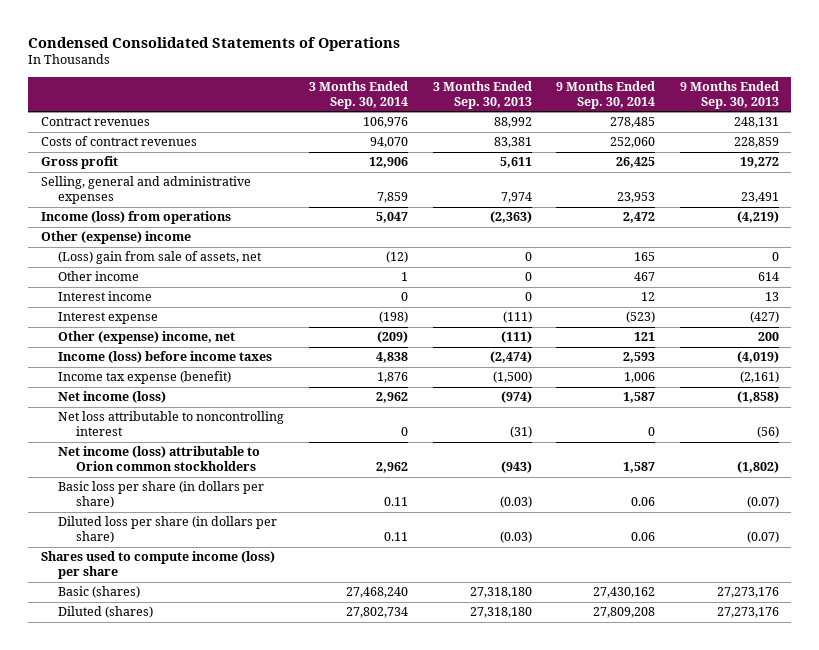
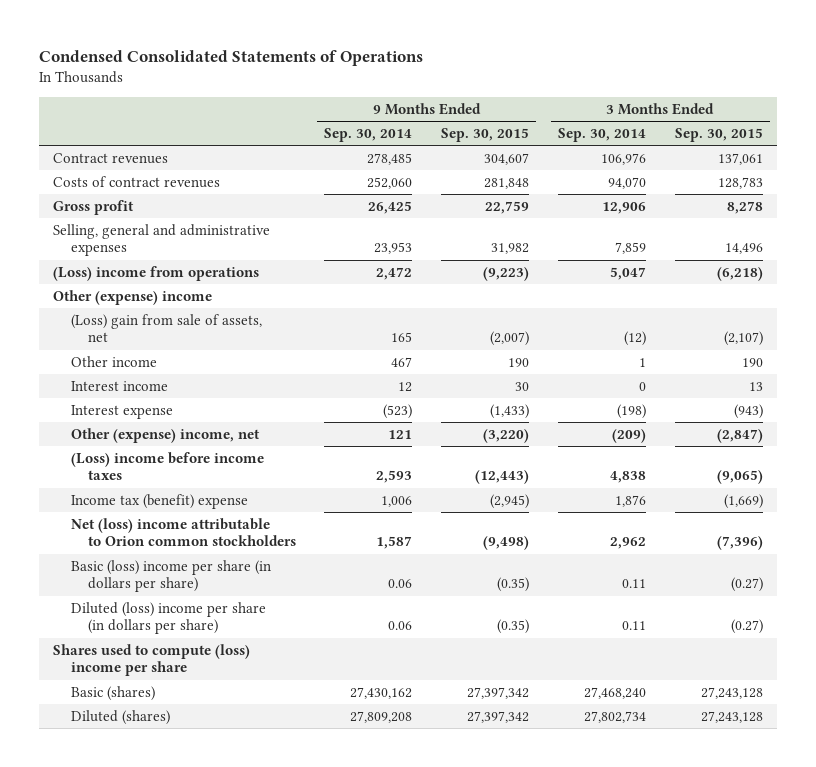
[432,81,532,109] 3 Months Ended Sep. 30, 2013 -> none
[679,81,779,109] 9 Months Ended Sep. 30, 2013 -> none
none -> [441,128,530,143] Sep. 30, 2015
none -> [674,128,763,143] Sep. 30, 2015
[40,211,231,225] Income (loss) from operations -> [53,265,260,281] (Loss) income from operations
[58,391,167,404] Net income (loss) -> none
[58,411,285,436] Net loss attributable to noncontrolling interest -> none
[58,351,273,364] Income (loss) before income taxes -> [70,451,264,481] (Loss) income before income taxes
[58,371,232,385] Income tax expense (benefit) -> [70,493,248,509] Income tax (benefit) expense
[58,446,261,471] Net income (loss) attributable to Orion common stockholders -> [70,517,296,547] Net (loss) income attributable to Orion common stockholders
[58,481,265,508] Basic loss per share (in dollars per share) -> [70,559,271,593] Basic (loss) income per share (in dollars per share)
[58,516,278,543] Diluted loss per share (in dollars per share) -> [70,601,266,635] Diluted (loss) income per share (in dollars per share)
[40,551,275,579] Shares used to compute income (loss) per share -> [53,643,251,677] Shares used to compute (loss) income per share

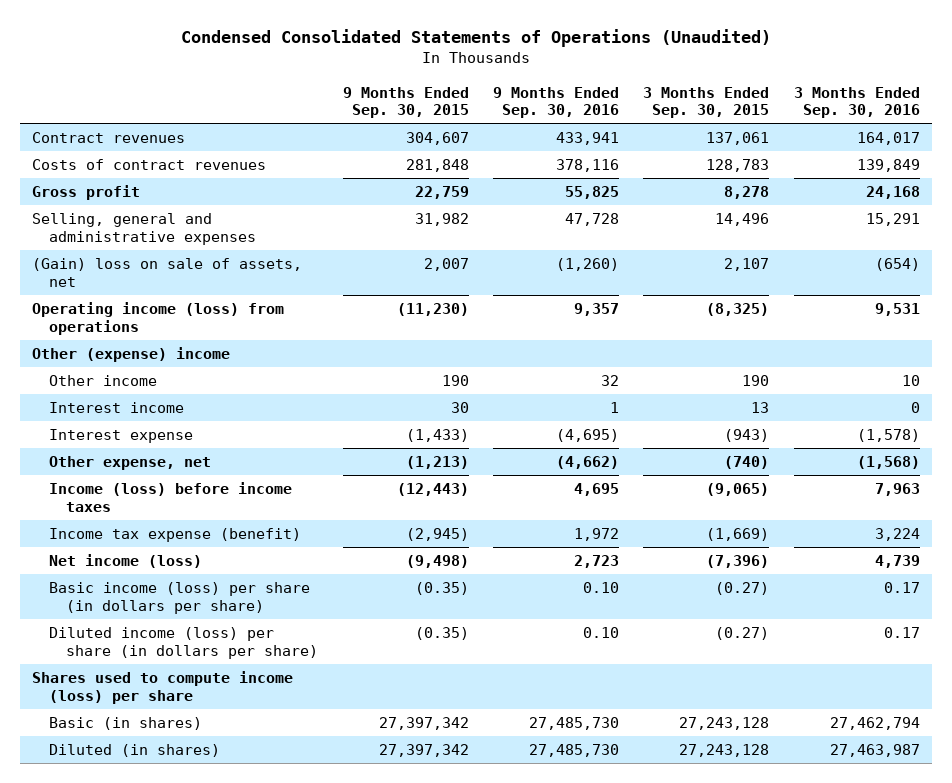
[39,50,424,67] Condensed Consolidated Statements of Operations -> [181,29,772,48] Condensed Consolidated Statements of Operations (Unaudited)
[324,128,413,143] Sep. 30, 2014 -> none
[557,128,646,143] Sep. 30, 2014 -> none
none -> [493,86,620,118] 9 Months Ended Sep. 30, 2016
none -> [793,86,920,118] 3 Months Ended Sep. 30, 2016
none -> [32,258,303,287] (Gain) loss on sale of assets, net
[53,265,260,281] (Loss) income from operations -> [32,302,285,335] Operating income (loss) from operations
[483,266,530,281] (9,223) -> [396,303,469,317] (11,230)
[716,266,763,281] (6,218) -> [706,303,770,317] (8,325)
[70,313,262,343] (Loss) gain from sale of assets, net -> none
[70,427,260,443] Other (expense) income, net -> [49,456,212,471] Other expense, net
[483,428,530,443] (3,220) -> [405,456,469,470] (1,213)
[716,428,763,443] (2,847) -> [724,456,770,470] (740)
[70,451,264,481] (Loss) income before income taxes -> [49,482,293,512] Income (loss) before income taxes
[70,493,248,509] Income tax (benefit) expense -> [49,528,302,543] Income tax expense (benefit)
[70,517,296,547] Net (loss) income attributable to Orion common stockholders -> [49,554,203,569] Net income (loss)
[70,559,271,593] Basic (loss) income per share (in dollars per share) -> [49,582,311,614] Basic income (loss) per share (in dollars per share)
[70,601,266,635] Diluted (loss) income per share (in dollars per share) -> [49,627,319,659] Diluted income (loss) per share (in dollars per share)
[53,643,251,677] Shares used to compute (loss) income per share -> [32,671,294,704] Shares used to compute income (loss) per share
[70,685,155,701] Basic (shares) -> [49,717,203,731] Basic (in shares)
[70,709,170,725] Diluted (shares) -> [49,744,221,758] Diluted (in shares)

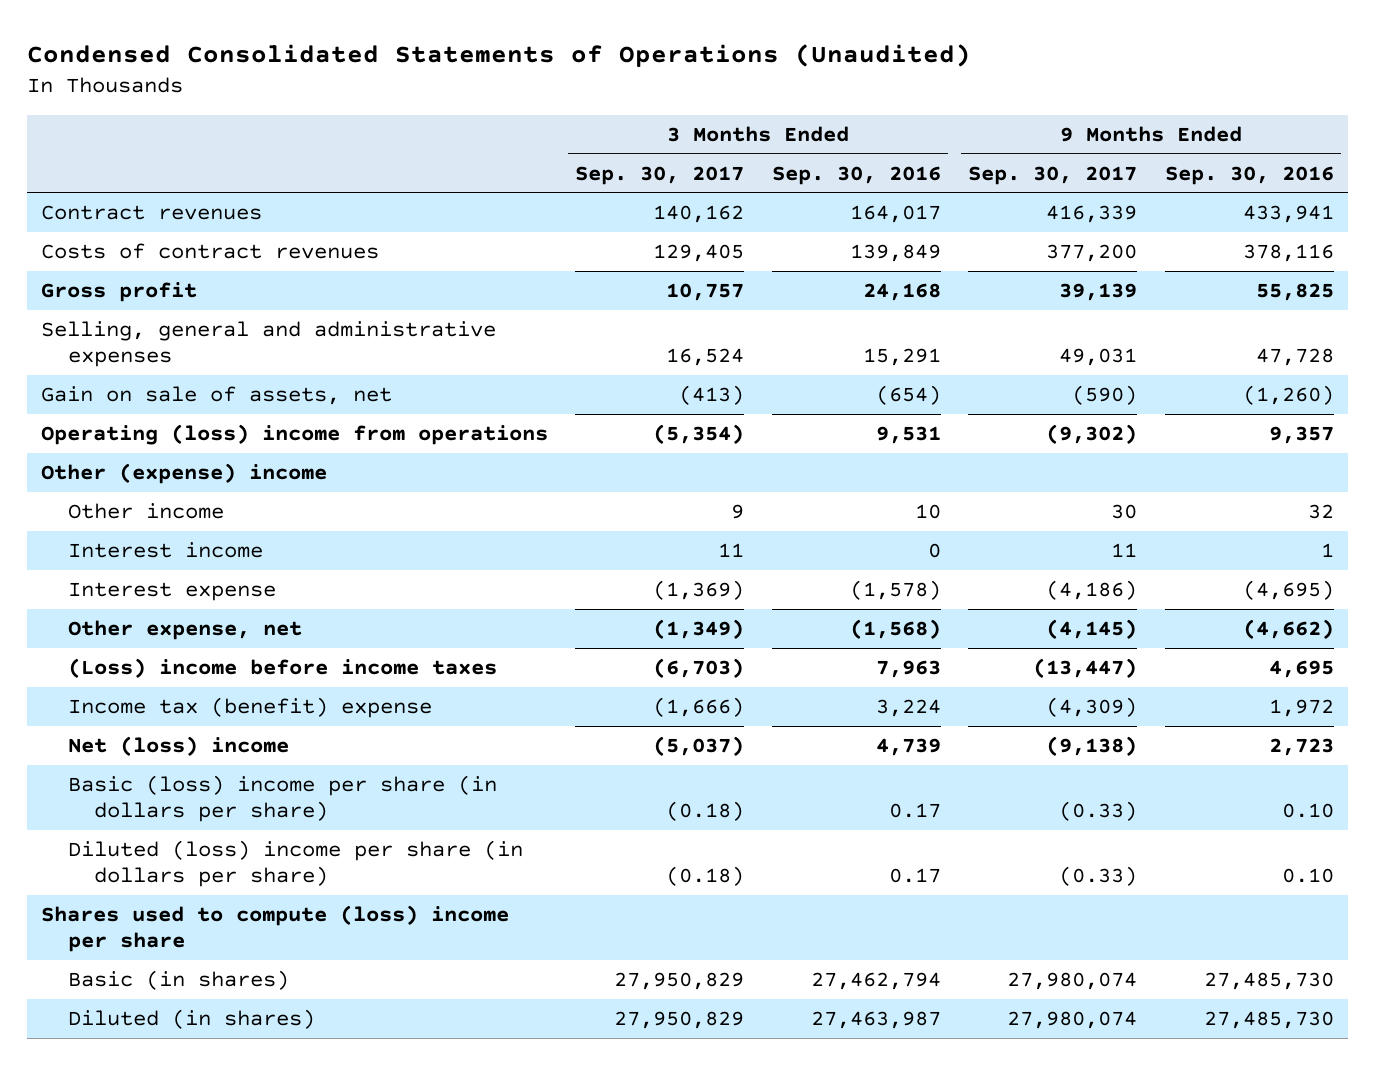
[342,86,469,118] 9 Months Ended Sep. 30, 2015 -> none
[643,86,770,118] 3 Months Ended Sep. 30, 2015 -> none
none -> [575,165,745,185] Sep. 30, 2017
none -> [968,165,1138,185] Sep. 30, 2017
[32,258,303,287] (Gain) loss on sale of assets, net -> [40,386,392,406] Gain on sale of assets, net
[32,302,285,335] Operating income (loss) from operations -> [40,424,548,446] Operating (loss) income from operations
[49,482,293,512] Income (loss) before income taxes -> [67,658,497,679] (Loss) income before income taxes
[49,528,302,543] Income tax expense (benefit) -> [67,697,432,719] Income tax (benefit) expense
[49,554,203,569] Net income (loss) -> [67,736,289,757] Net (loss) income
[49,582,311,614] Basic income (loss) per share (in dollars per share) -> [67,775,497,823] Basic (loss) income per share (in dollars per share)
[49,627,319,659] Diluted income (loss) per share (in dollars per share) -> [67,840,523,888] Diluted (loss) income per share (in dollars per share)
[32,671,294,704] Shares used to compute income (loss) per share -> [40,905,509,953] Shares used to compute (loss) income per share

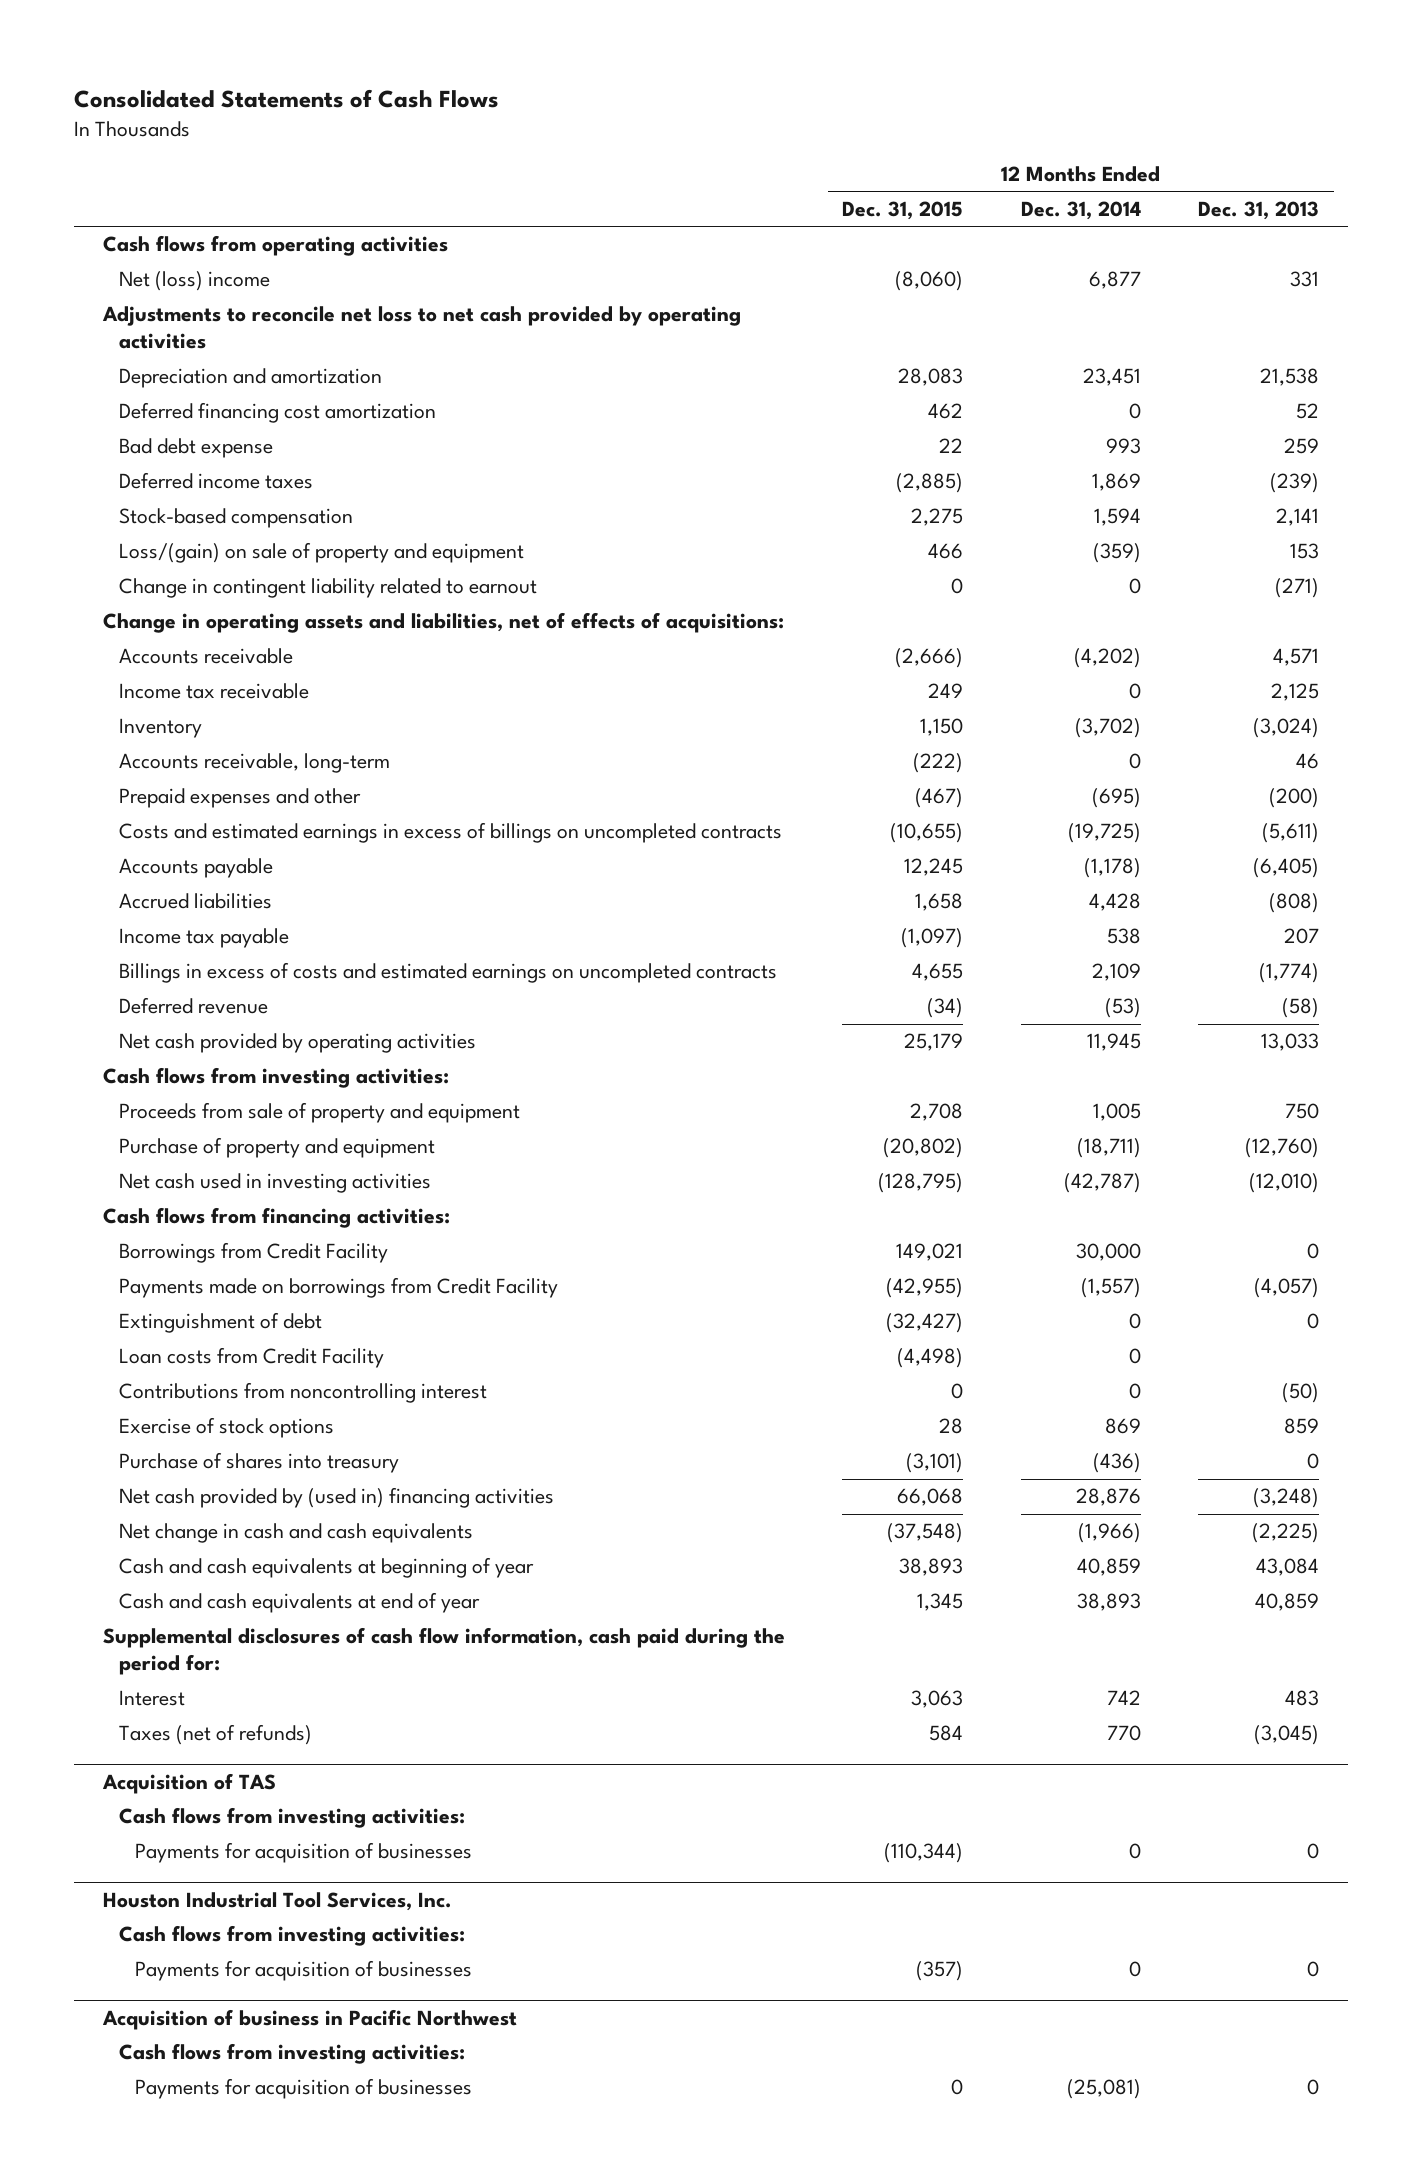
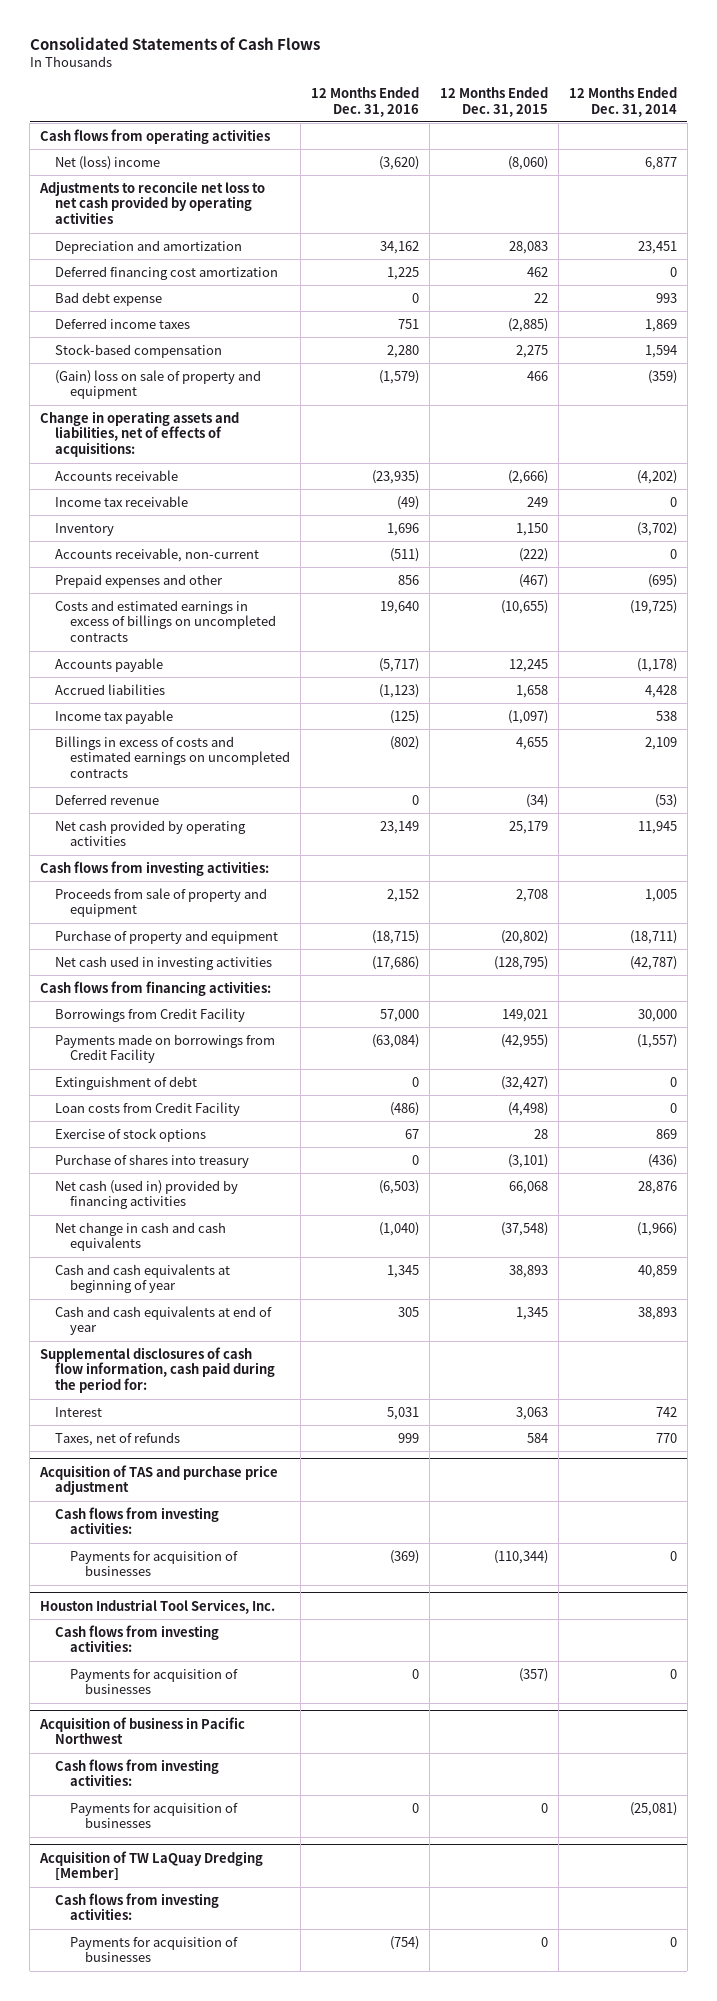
[1198,200,1320,220] Dec. 31, 2013 -> none
none -> [311,86,420,117] 12 Months Ended Dec. 31, 2016
[118,578,537,599] Change in contingent liability related to earnout -> none
[118,542,524,564] Loss/(gain) on sale of property and equipment -> [55,369,262,400] (Gain) loss on sale of property and equipment
[118,753,390,774] Accounts receivable, long-term -> [55,547,260,562] Accounts receivable, non-current
[118,1382,487,1404] Contributions from noncontrolling interest -> none
[118,1487,554,1509] Net cash provided by (used in) financing activities -> [55,1179,239,1210] Net cash (used in) provided by financing activities
[118,1724,312,1746] Taxes (net of refunds) -> [55,1431,181,1446] Taxes, net of refunds
[101,1772,276,1794] Acquisition of TAS -> [39,1464,279,1496] Acquisition of TAS and purchase price adjustment
none -> [39,1850,264,1882] Acquisition of TW LaQuay Dredging [Member]
none -> [55,1892,220,1921] Cash flows from investing activities:
none -> [70,1936,239,1963] Payments for acquisition of businesses

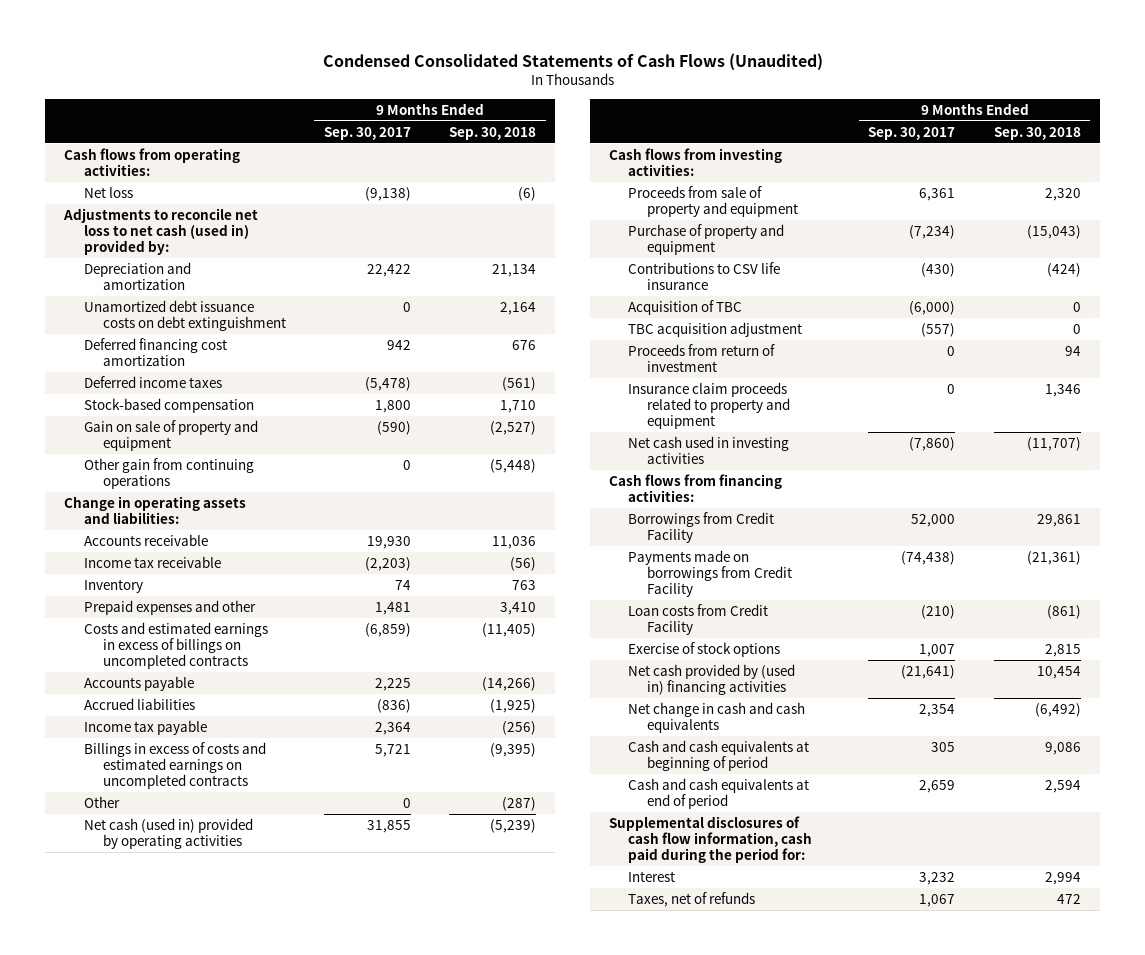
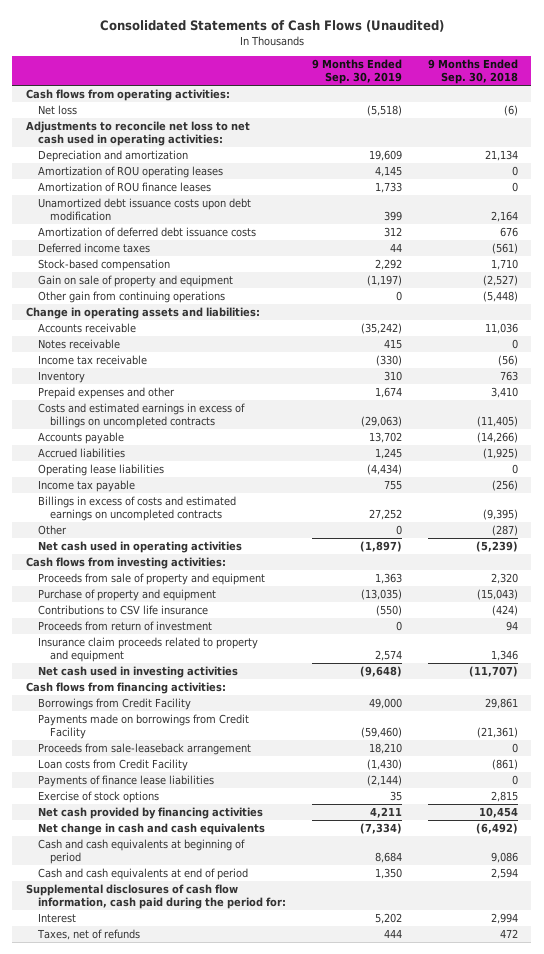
[322,52,823,70] Condensed Consolidated Statements of Cash Flows (Unaudited) -> [99,19,444,32] Consolidated Statements of Cash Flows (Unaudited)
[324,126,412,140] Sep. 30, 2017 -> none
none -> [311,59,402,85] 9 Months Ended Sep. 30, 2019
[63,207,259,256] Adjustments to reconcile net loss to net cash (used in) provided by: -> [25,121,250,147] Adjustments to reconcile net loss to net cash used in operating activities:
none -> [37,166,223,179] Amortization of ROU operating leases
none -> [37,182,211,193] Amortization of ROU finance leases
[83,299,286,332] Unamortized debt issuance costs on debt extinguishment -> [37,198,251,222] Unamortized debt issuance costs upon debt modification
[83,337,227,367] Deferred financing cost amortization -> [37,227,256,238] Amortization of deferred debt issuance costs
none -> [37,339,120,350] Notes receivable
none -> [37,464,164,477] Operating lease liabilities
[83,817,253,850] Net cash (used in) provided by operating activities -> [37,541,242,554] Net cash used in operating activities
[628,299,743,315] Acquisition of TBC -> none
[628,321,803,337] TBC acquisition adjustment -> none
none -> [37,743,251,756] Proceeds from sale-leaseback arrangement
none -> [37,775,214,788] Payments of finance lease liabilities
[628,663,796,696] Net cash provided by (used in) financing activities -> [37,807,263,820] Net cash provided by financing activities

